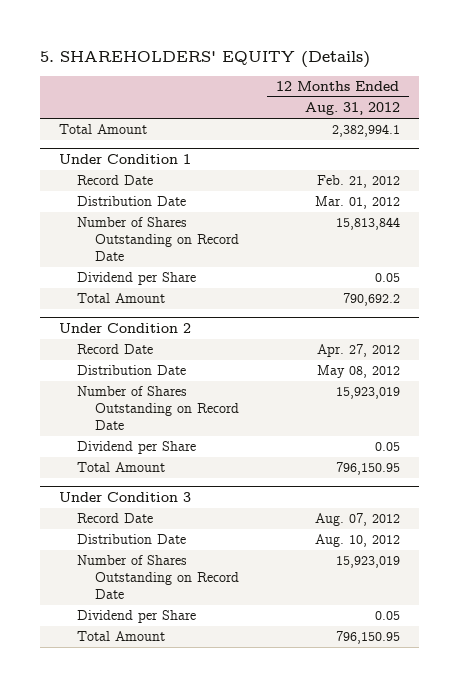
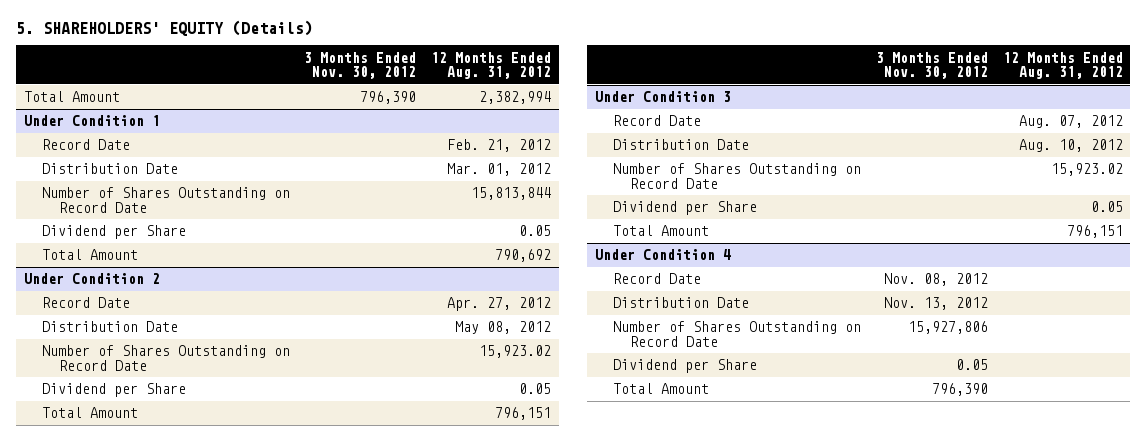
none -> [304,51,417,80] 3 Months Ended Nov. 30, 2012
[331,124,400,138] 2,382,994.1 -> [479,91,552,105] 2,382,994
[342,293,400,307] 790,692.2 -> [495,249,552,263] 790,692
[335,387,400,400] 15,923,019 -> [479,345,552,359] 15,923.02
[335,462,400,476] 796,150.95 -> [495,407,552,421] 796,151
[335,556,400,569] 15,923,019 -> [1050,163,1123,177] 15,923.02
[335,631,400,645] 796,150.95 -> [1066,225,1123,239] 796,151
none -> [594,249,731,261] Under Condition 4
none -> [612,273,701,285] Record Date
none -> [612,297,749,309] Distribution Date
none -> [612,321,861,347] Number of Shares Outstanding on Record Date
none -> [612,359,757,374] Dividend per Share
none -> [612,383,709,395] Total Amount

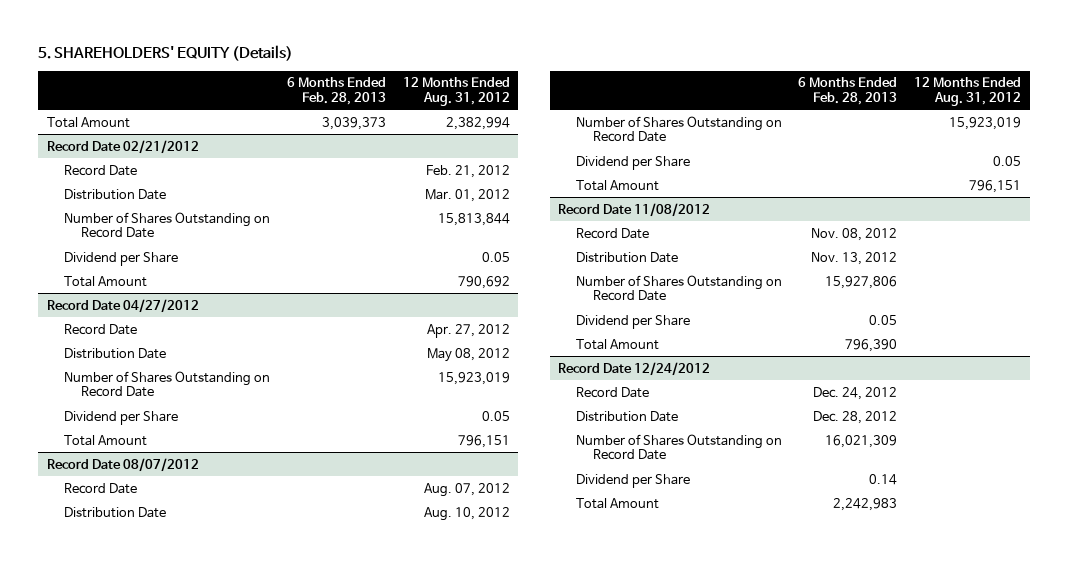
[304,51,417,80] 3 Months Ended Nov. 30, 2012 -> none
none -> [286,77,386,105] 6 Months Ended Feb. 28, 2013
[23,115,160,127] Under Condition 1 -> none
none -> [46,139,199,154] Record Date 02/21/2012
[23,273,160,285] Under Condition 2 -> none
none -> [46,298,199,313] Record Date 04/27/2012
[479,345,552,359] 15,923.02 -> [437,371,510,385] 15,923,019
[594,91,731,103] Under Condition 3 -> none
none -> [46,457,199,472] Record Date 08/07/2012
[1050,163,1123,177] 15,923.02 -> [949,116,1022,130] 15,923,019
[594,249,731,261] Under Condition 4 -> none
none -> [558,202,711,217] Record Date 11/08/2012
none -> [558,361,711,376] Record Date 12/24/2012
none -> [575,386,649,398] Record Date
none -> [575,410,678,422] Distribution Date
none -> [575,433,782,461] Number of Shares Outstanding on Record Date
none -> [575,473,690,488] Dividend per Share
none -> [575,497,659,509] Total Amount

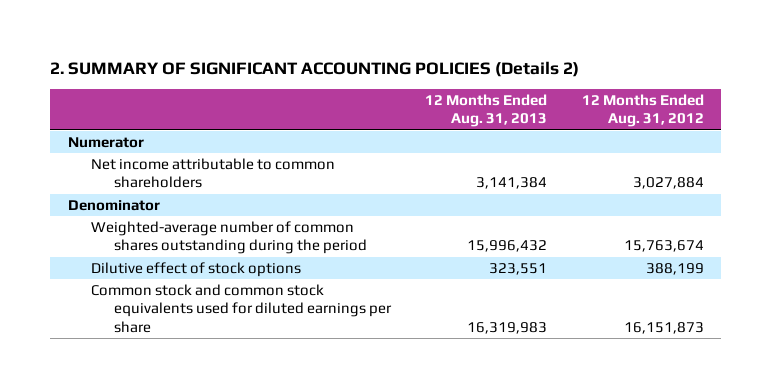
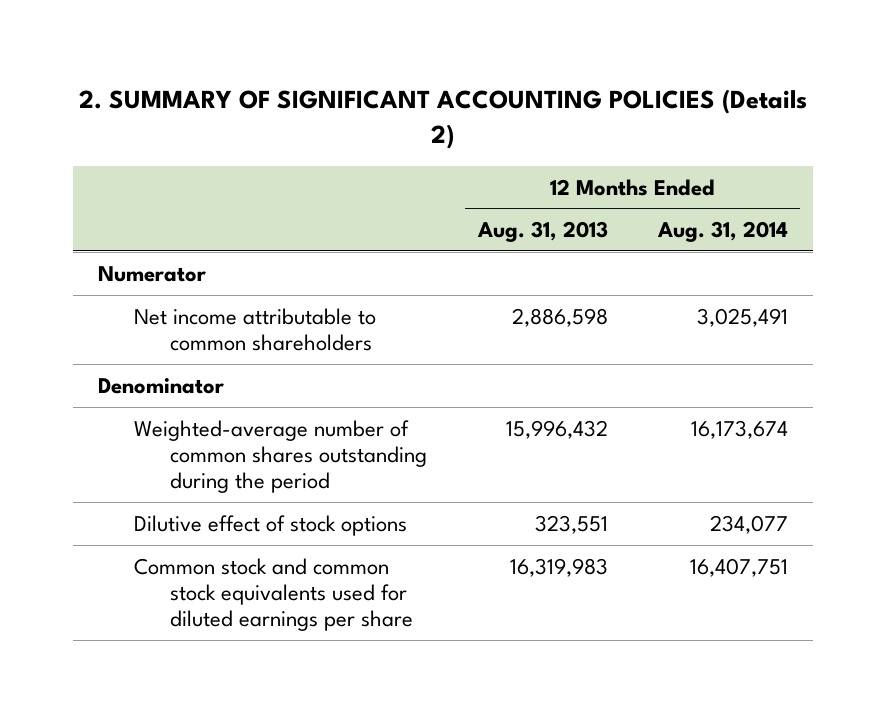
[581,93,704,128] 12 Months Ended Aug. 31, 2012 -> none
none -> [656,221,788,243] Aug. 31, 2014
[476,177,548,190] 3,141,384 -> [511,307,608,327] 2,886,598

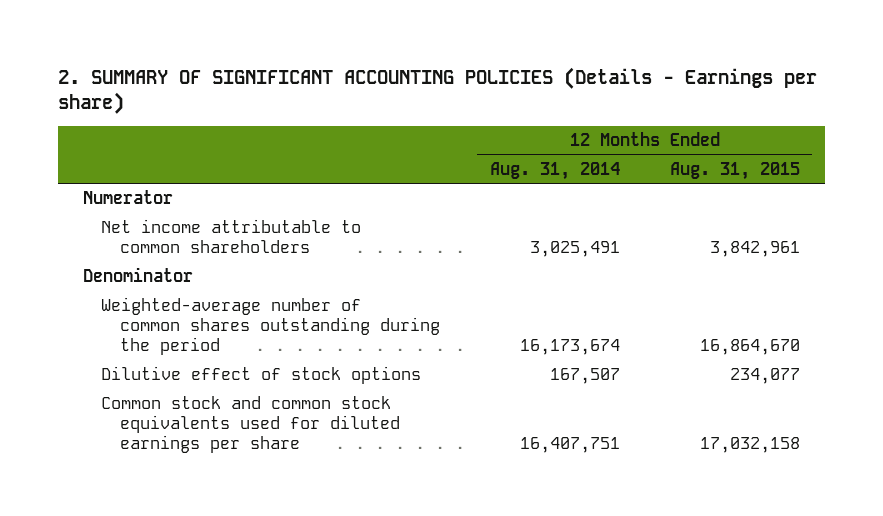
[78,89,807,150] 2. SUMMARY OF SIGNIFICANT ACCOUNTING POLICIES (Details 2) -> [57,66,817,115] 2. SUMMARY OF SIGNIFICANT ACCOUNTING POLICIES (Details - Earnings per share)
[476,221,608,243] Aug. 31, 2013 -> none
none -> [669,161,800,180] Aug. 31, 2015
[709,514,788,534] 234,077 -> [549,368,620,385] 167,507

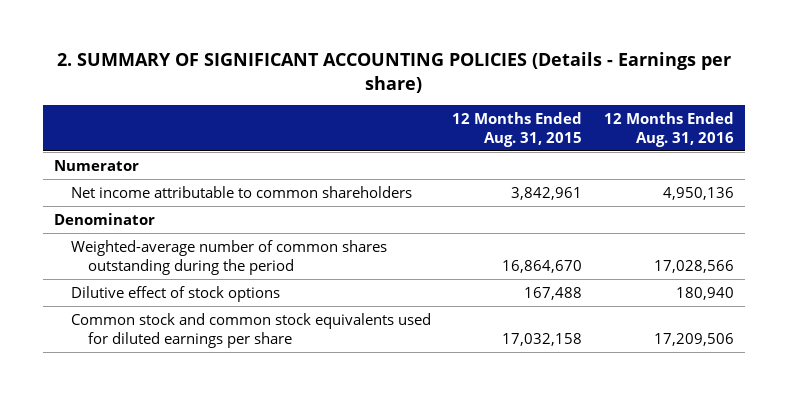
[489,161,620,180] Aug. 31, 2014 -> none
none -> [603,111,734,147] 12 Months Ended Aug. 31, 2016
[729,368,800,385] 234,077 -> [524,286,583,300] 167,488

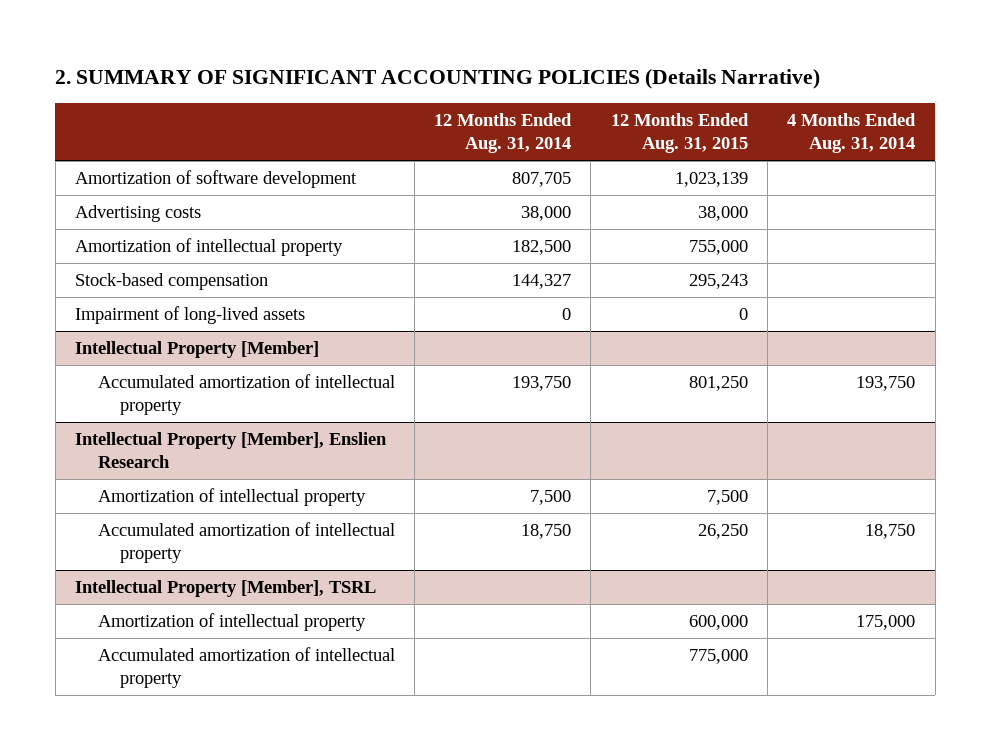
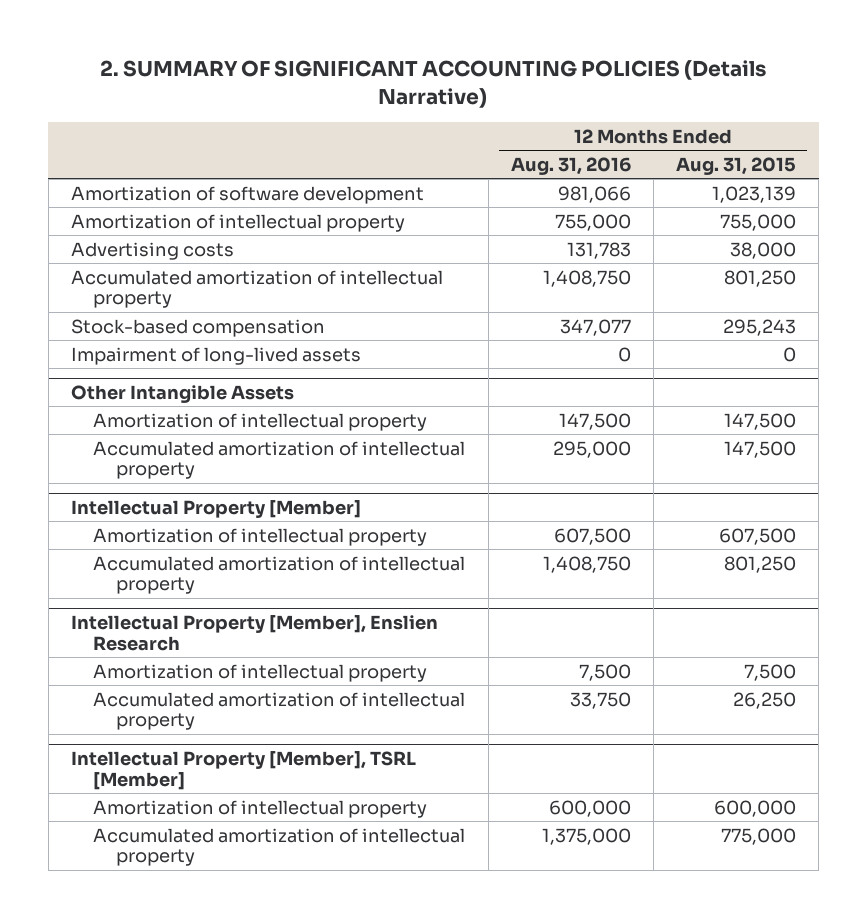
[434,113,573,154] 12 Months Ended Aug. 31, 2014 -> none
[787,113,917,154] 4 Months Ended Aug. 31, 2014 -> none
none -> [510,156,631,175] Aug. 31, 2016
[75,204,202,222] Advertising costs -> [71,241,235,260] Advertising costs
none -> [71,269,444,309] Accumulated amortization of intellectual property
none -> [71,385,295,404] Other Intangible Assets
none -> [93,412,428,431] Amortization of intellectual property
none -> [93,440,466,480] Accumulated amortization of intellectual property
none -> [93,527,428,546] Amortization of intellectual property
[75,579,377,597] Intellectual Property [Member], TSRL -> [71,751,417,790] Intellectual Property [Member], TSRL [Member]

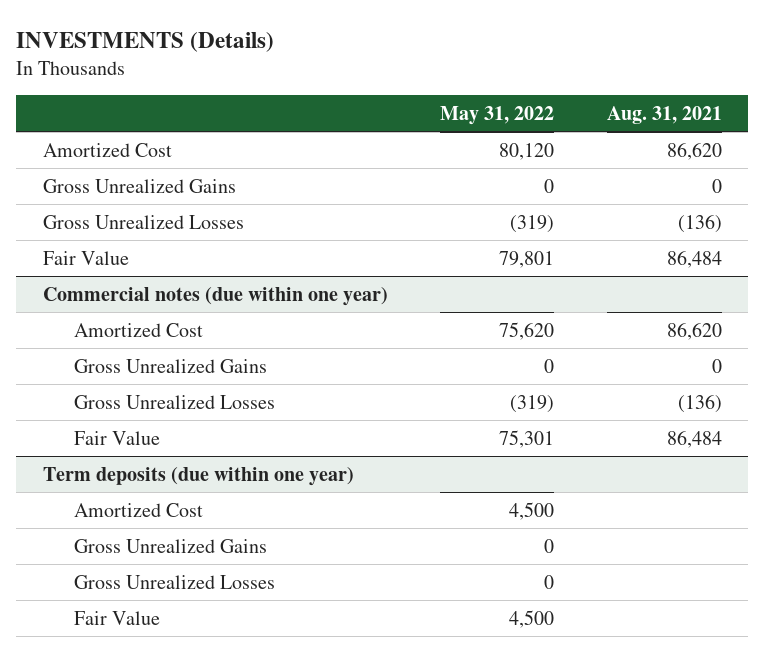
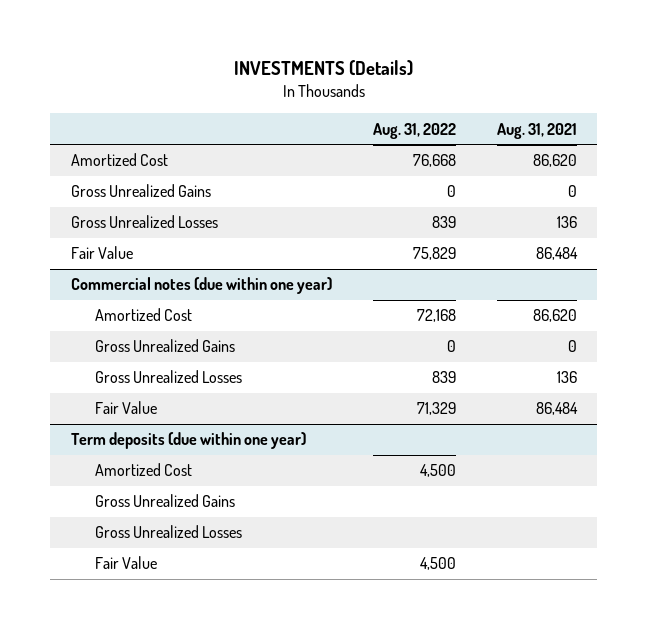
[440,105,555,125] May 31, 2022 -> none
none -> [372,122,456,139] Aug. 31, 2022
[677,213,722,233] (136) -> [556,216,577,229] 136
[677,393,722,413] (136) -> [556,371,577,384] 136

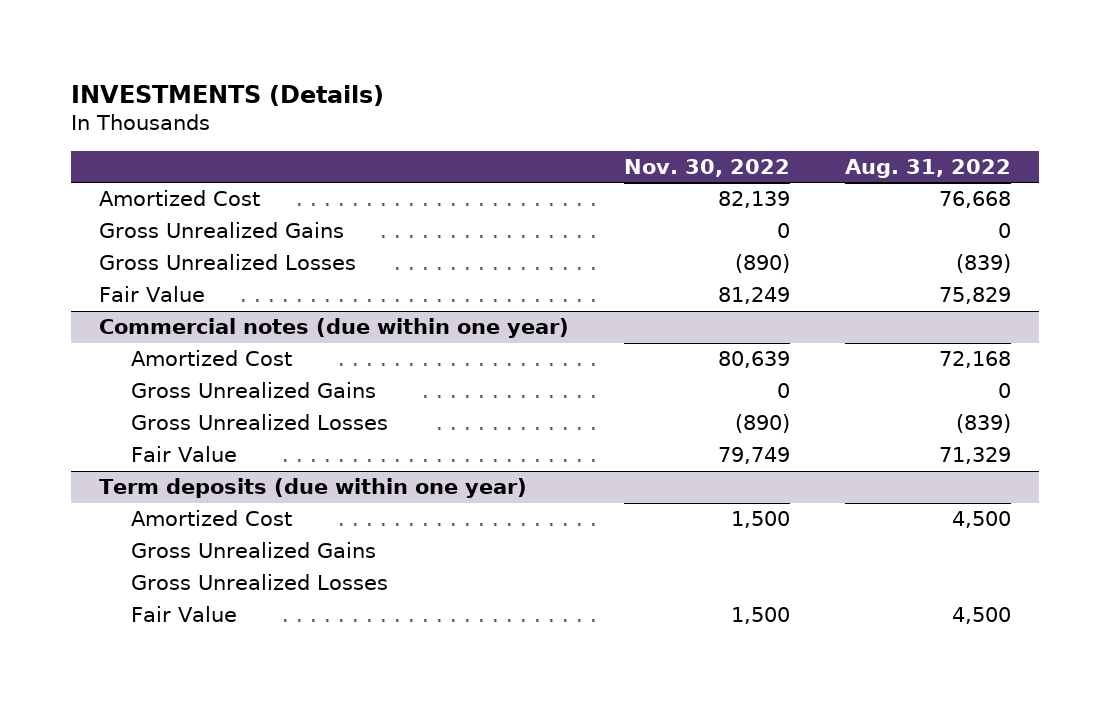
[496,122,577,139] Aug. 31, 2021 -> none
none -> [624,158,791,177] Nov. 30, 2022
[431,216,456,229] 839 -> [956,254,1012,274] (839)
[431,371,456,384] 839 -> [956,414,1012,434] (839)

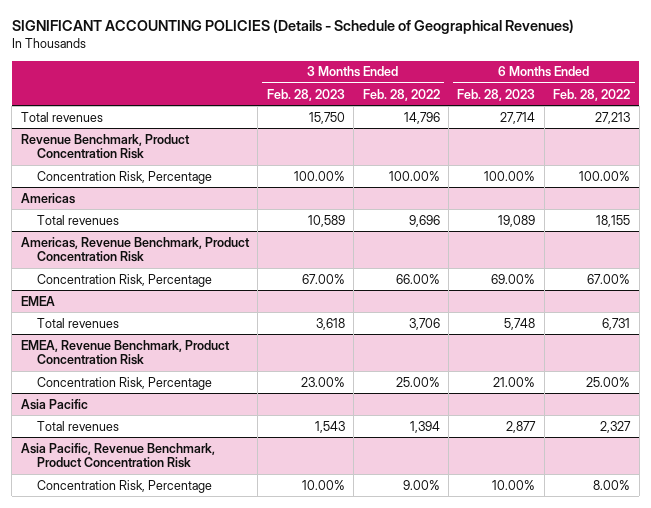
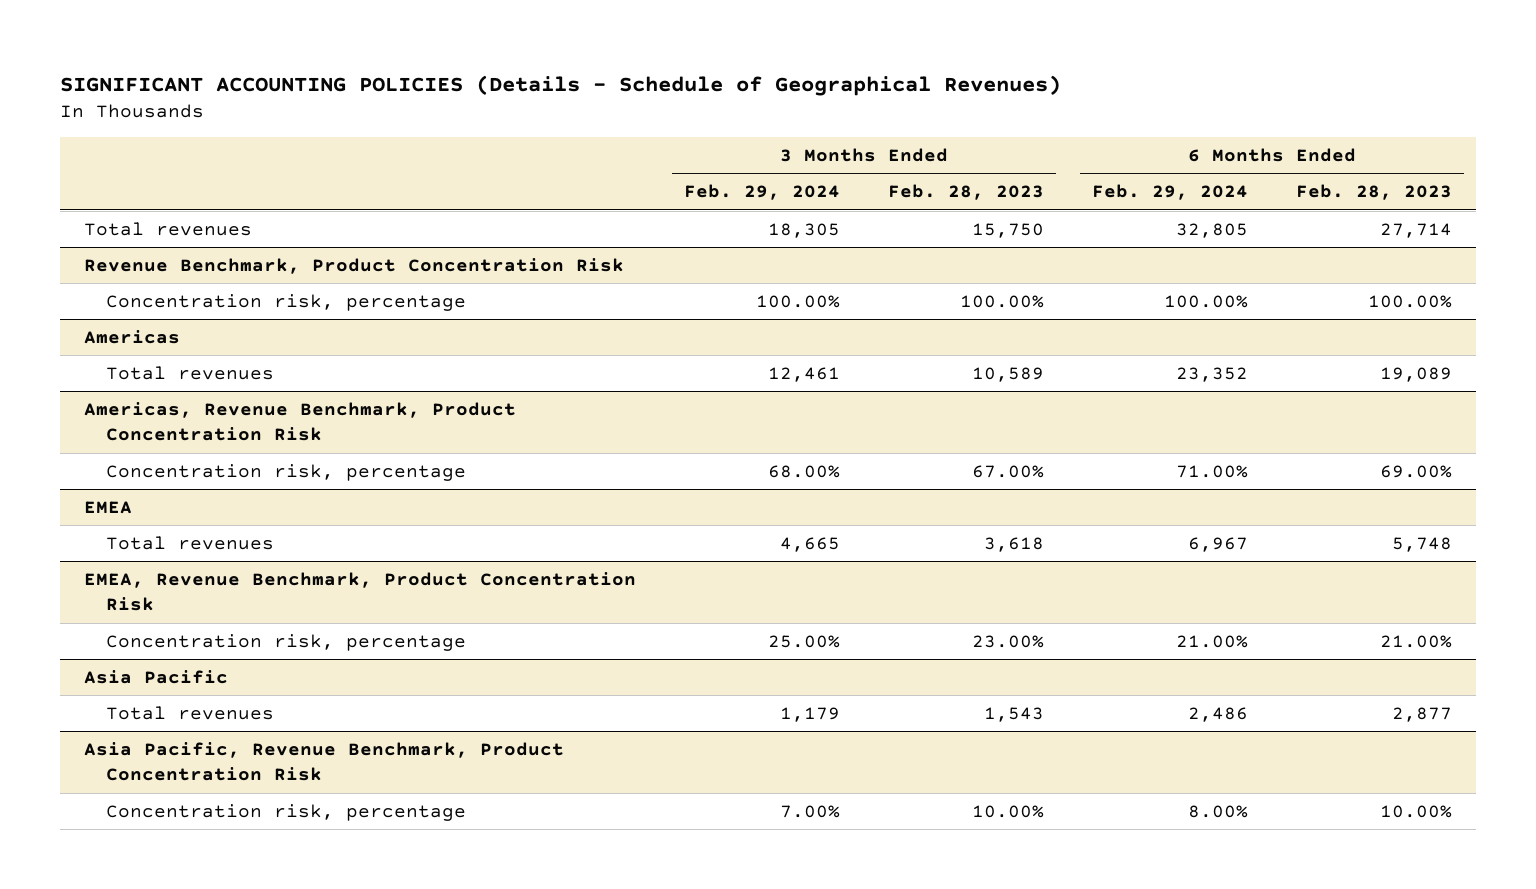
[362,88,440,101] Feb. 28, 2022 -> none
[553,88,631,101] Feb. 28, 2022 -> none
none -> [684,184,841,201] Feb. 29, 2024
none -> [1091,184,1248,201] Feb. 29, 2024
[37,170,213,184] Concentration Risk, Percentage -> [106,294,467,312] Concentration risk, percentage
[37,273,213,287] Concentration Risk, Percentage -> [106,464,467,482] Concentration risk, percentage
[37,376,213,390] Concentration Risk, Percentage -> [106,634,467,652] Concentration risk, percentage
[37,479,213,493] Concentration Risk, Percentage -> [106,804,467,822] Concentration risk, percentage

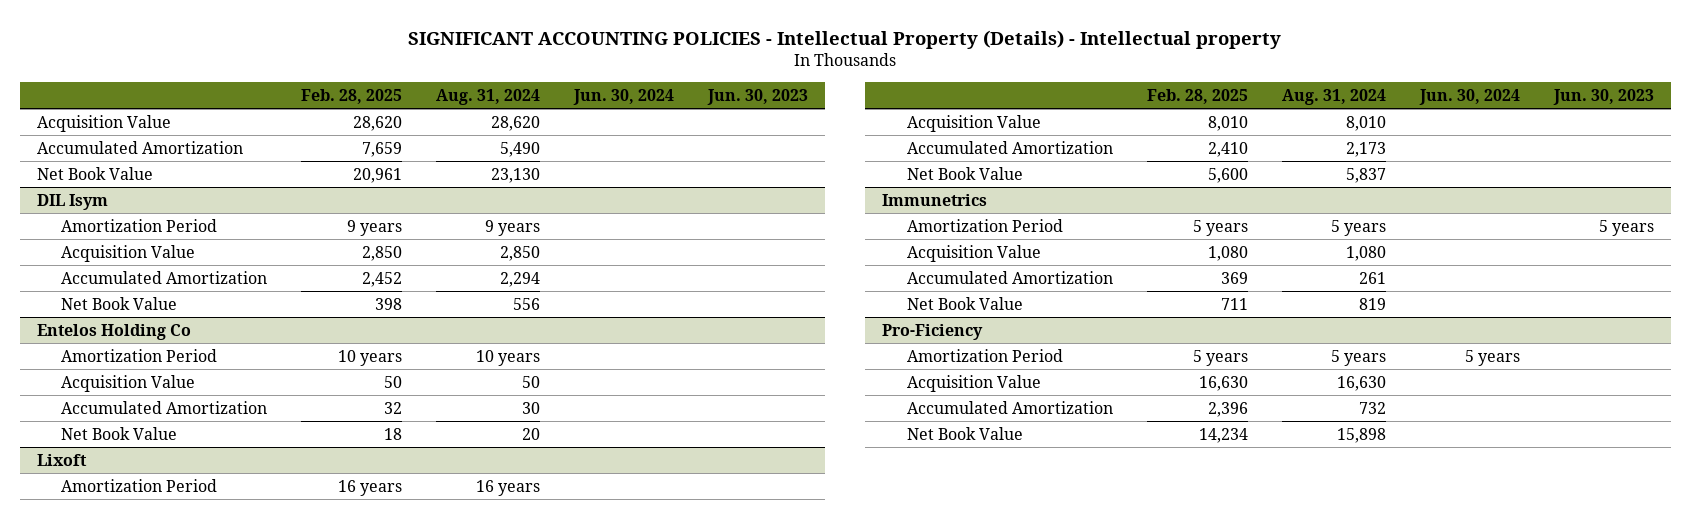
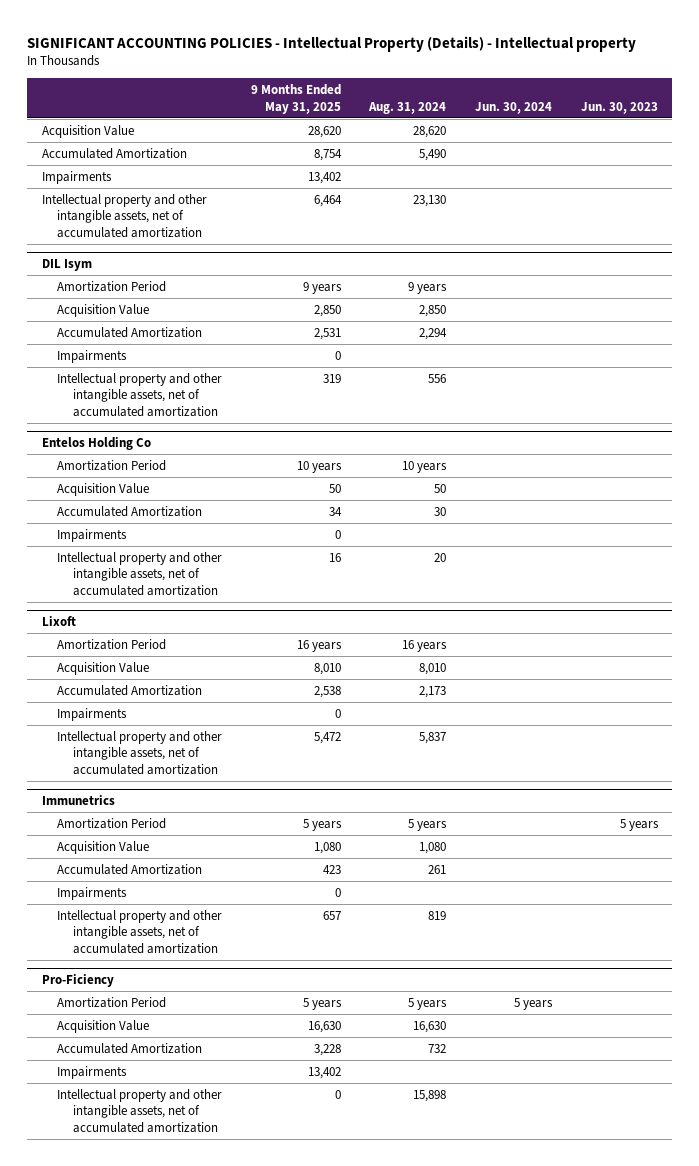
[301,88,403,104] Feb. 28, 2025 -> none
none -> [250,83,341,114] 9 Months Ended May 31, 2025
none -> [41,170,112,184] Impairments
[36,166,153,180] Net Book Value -> [41,193,207,238] Intellectual property and other intangible assets, net of accumulated amortization
none -> [57,349,128,363] Impairments
[61,296,178,310] Net Book Value -> [57,372,223,417] Intellectual property and other intangible assets, net of accumulated amortization
none -> [57,528,128,542] Impairments
[61,426,178,440] Net Book Value -> [57,551,223,596] Intellectual property and other intangible assets, net of accumulated amortization
none -> [57,707,128,721] Impairments
[906,166,1023,180] Net Book Value -> [57,730,223,775] Intellectual property and other intangible assets, net of accumulated amortization
none -> [57,886,128,900] Impairments
[906,296,1023,310] Net Book Value -> [57,909,223,954] Intellectual property and other intangible assets, net of accumulated amortization
none -> [57,1065,128,1079] Impairments
[906,426,1023,440] Net Book Value -> [57,1088,223,1133] Intellectual property and other intangible assets, net of accumulated amortization

